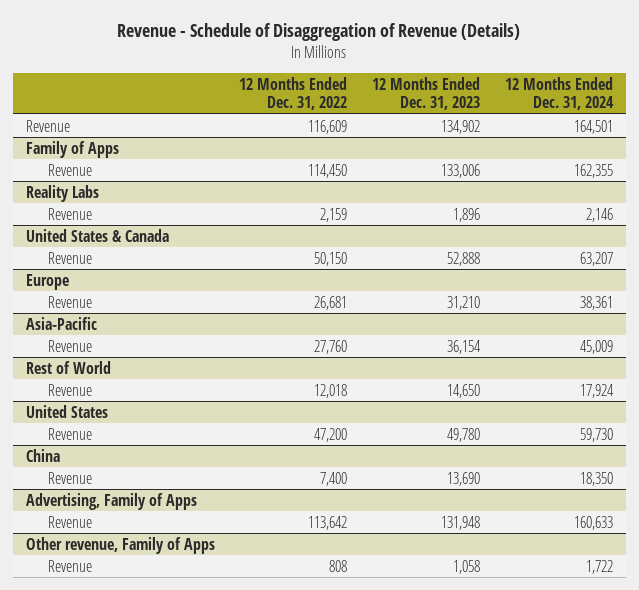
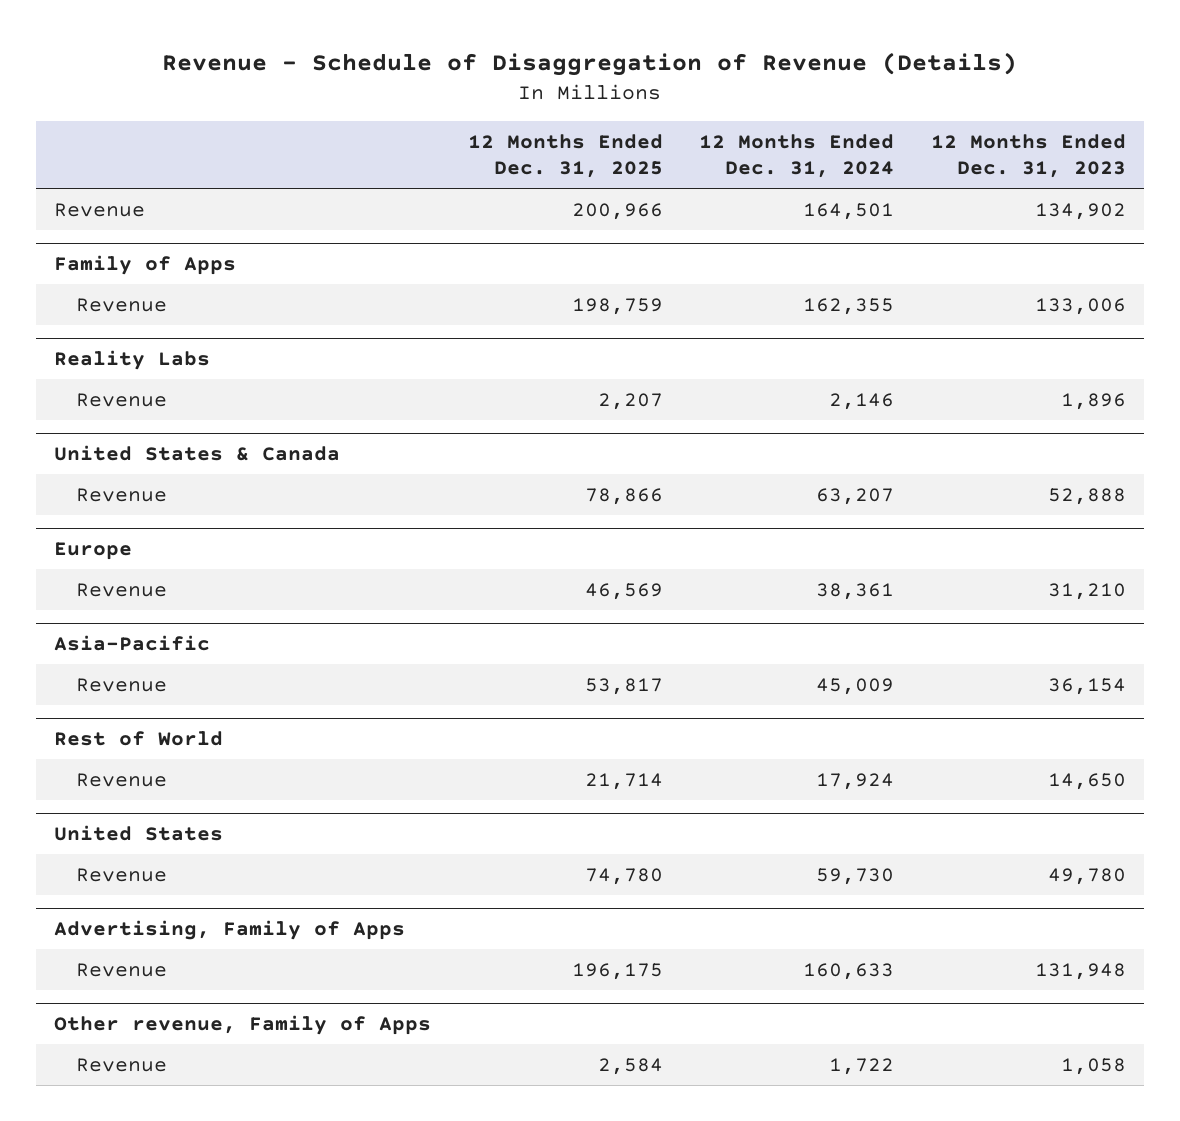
[239,76,348,111] 12 Months Ended Dec. 31, 2022 -> none
none -> [467,133,663,179] 12 Months Ended Dec. 31, 2025
[25,448,60,462] China -> none
[48,471,93,484] Revenue -> none

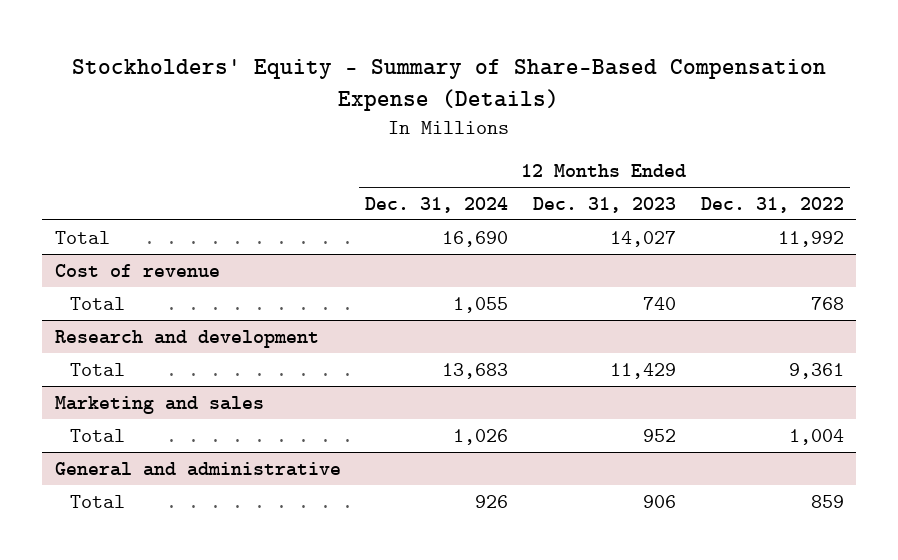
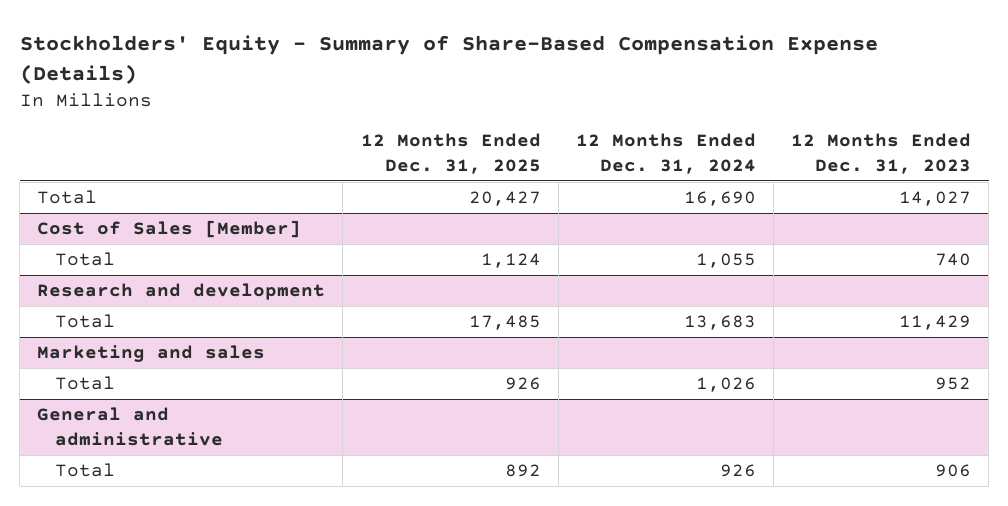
[700,196,844,213] Dec. 31, 2022 -> none
none -> [360,133,541,174] 12 Months Ended Dec. 31, 2025
[54,263,220,277] Cost of revenue -> [37,220,302,239] Cost of Sales [Member]

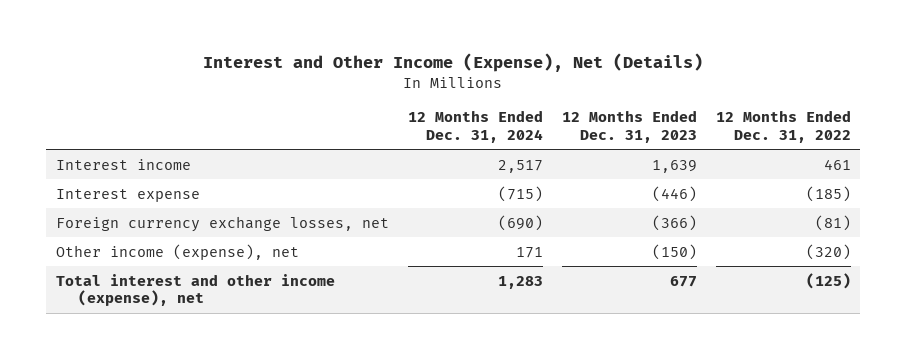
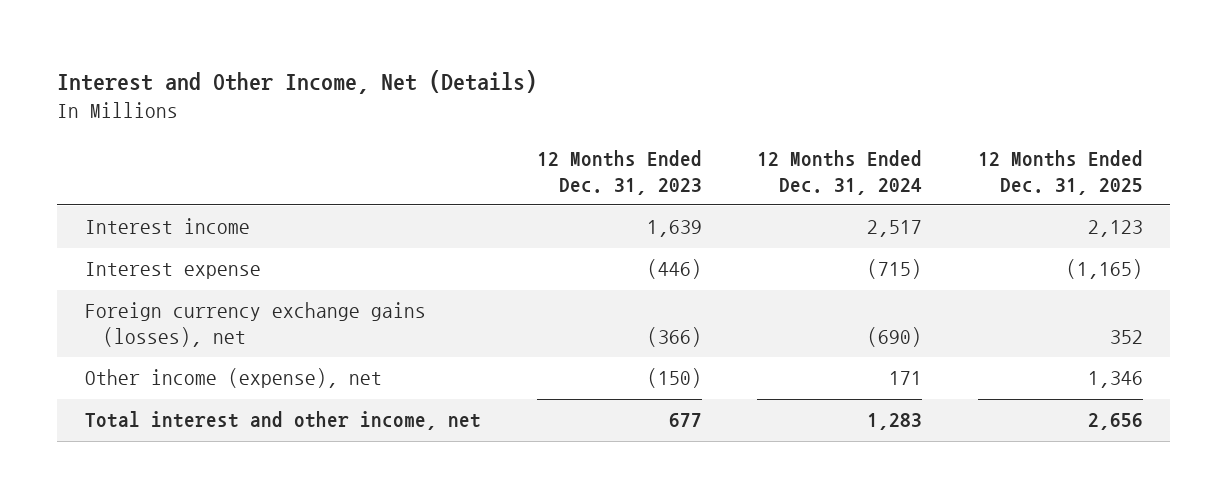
[203,53,704,73] Interest and Other Income (Expense), Net (Details) -> [57,70,538,95] Interest and Other Income, Net (Details)
[715,109,851,143] 12 Months Ended Dec. 31, 2022 -> none
none -> [977,150,1143,195] 12 Months Ended Dec. 31, 2025
[55,215,389,232] Foreign currency exchange losses, net -> [85,302,427,347] Foreign currency exchange gains (losses), net
[55,273,335,307] Total interest and other income (expense), net -> [85,411,482,431] Total interest and other income, net

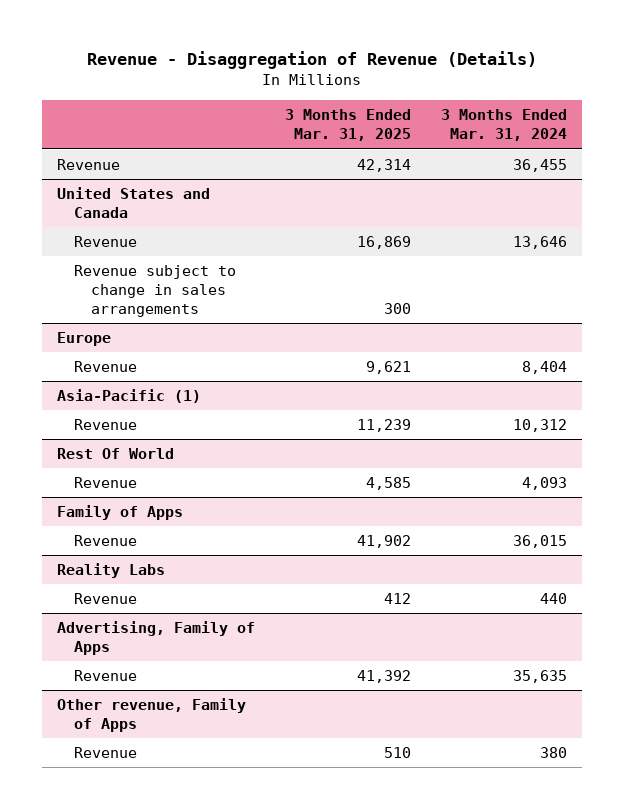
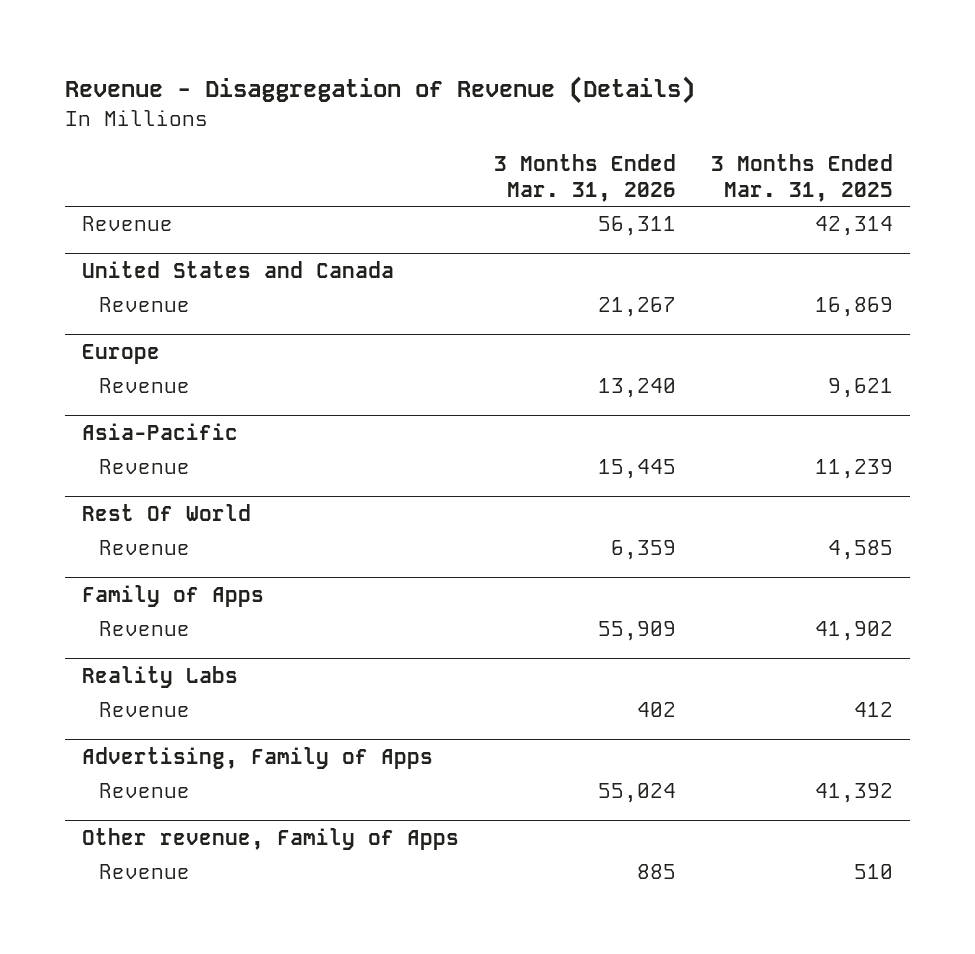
[441,109,568,142] 3 Months Ended Mar. 31, 2024 -> none
none -> [494,153,677,202] 3 Months Ended Mar. 31, 2026
[74,265,237,318] Revenue subject to change in sales arrangements -> none
[56,389,201,404] Asia-Pacific (1) -> [82,423,239,441] Asia-Pacific

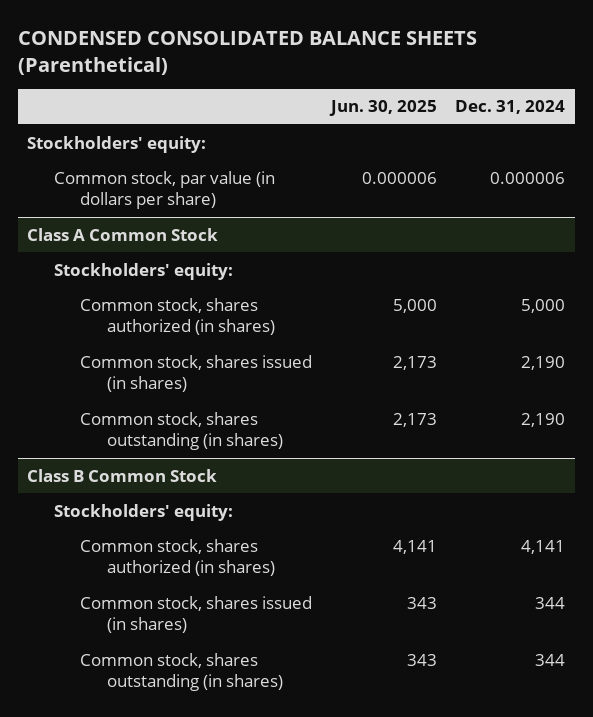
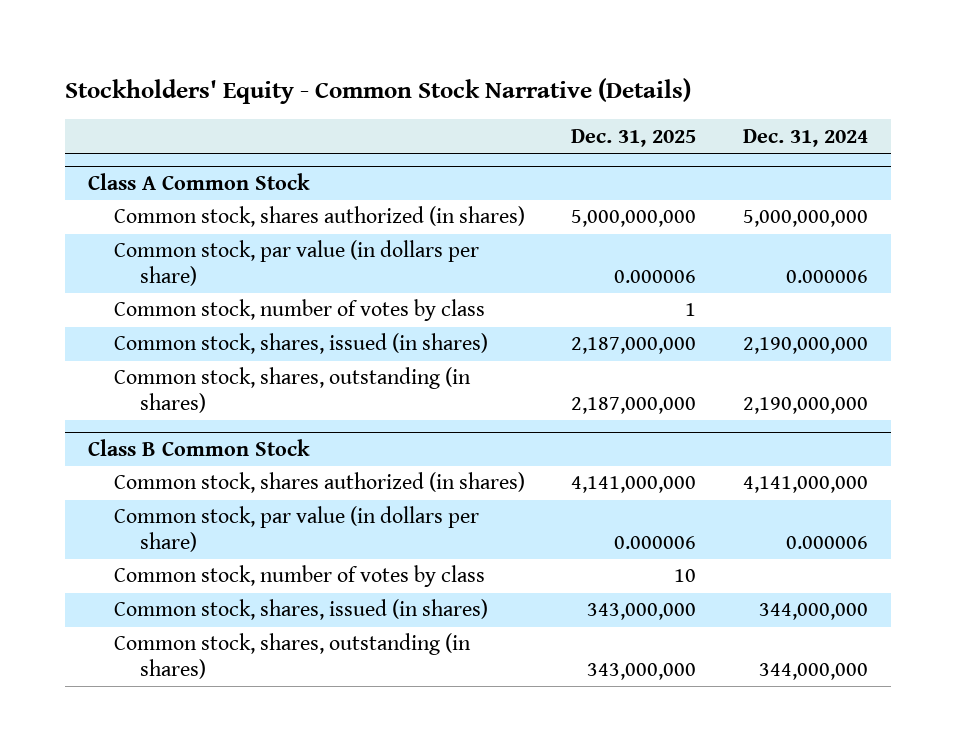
[18,30,478,75] CONDENSED CONSOLIDATED BALANCE SHEETS (Parenthetical) -> [64,78,691,105] Stockholders' Equity - Common Stock Narrative (Details)
[328,100,437,117] Jun. 30, 2025 -> none
none -> [571,128,697,147] Dec. 31, 2025
[27,135,207,153] Stockholders' equity: -> none
[53,170,275,210] Common stock, par value (in dollars per share) -> none
[53,262,233,280] Stockholders' equity: -> none
[521,298,566,313] 5,000 -> [742,210,868,228] 5,000,000,000
none -> [113,240,479,286] Common stock, par value (in dollars per share)
none -> [113,299,485,322] Common stock, number of votes by class
[80,354,313,393] Common stock, shares issued (in shares) -> [113,333,488,355] Common stock, shares, issued (in shares)
[521,355,566,370] 2,190 -> [742,337,868,355] 2,190,000,000
[80,411,284,451] Common stock, shares outstanding (in shares) -> [113,367,471,413] Common stock, shares, outstanding (in shares)
[521,412,566,427] 2,190 -> [742,396,868,414] 2,190,000,000
[53,503,233,521] Stockholders' equity: -> none
[521,539,566,554] 4,141 -> [742,476,868,494] 4,141,000,000
none -> [113,506,479,552] Common stock, par value (in dollars per share)
none -> [113,565,485,588] Common stock, number of votes by class
[80,595,313,634] Common stock, shares issued (in shares) -> [113,599,488,621] Common stock, shares, issued (in shares)
[535,596,566,609] 344 -> [758,603,868,621] 344,000,000
[80,652,284,692] Common stock, shares outstanding (in shares) -> [113,633,471,679] Common stock, shares, outstanding (in shares)
[535,653,566,666] 344 -> [758,662,868,680] 344,000,000

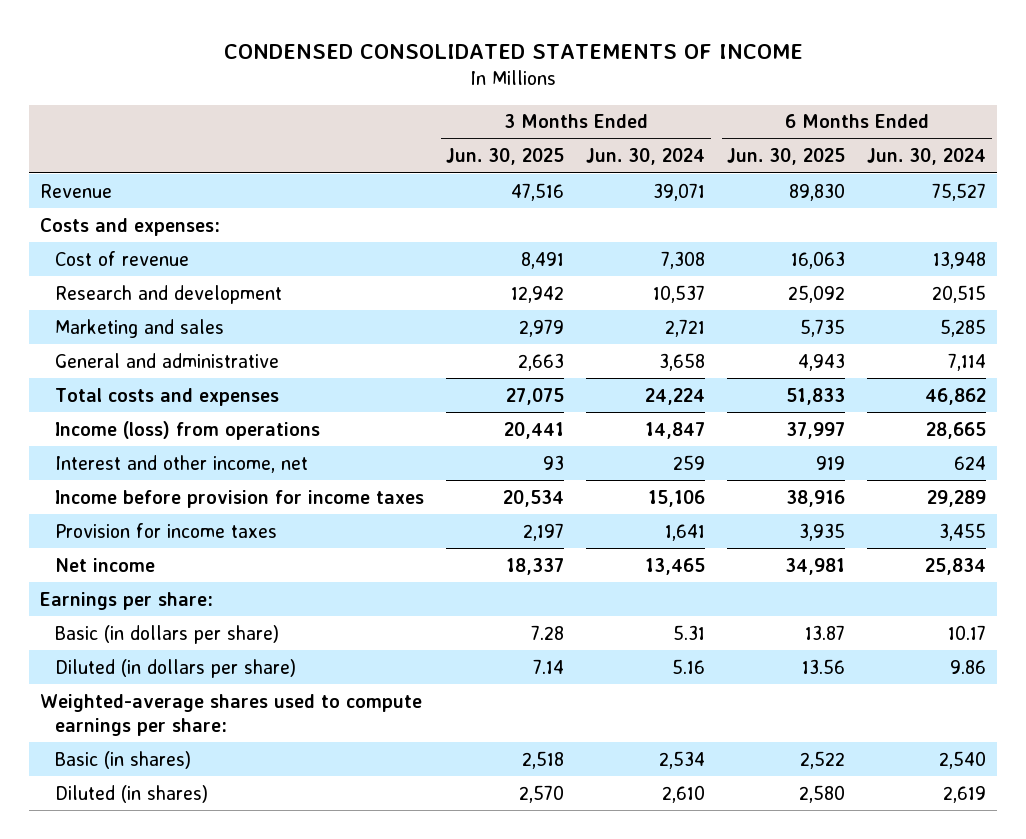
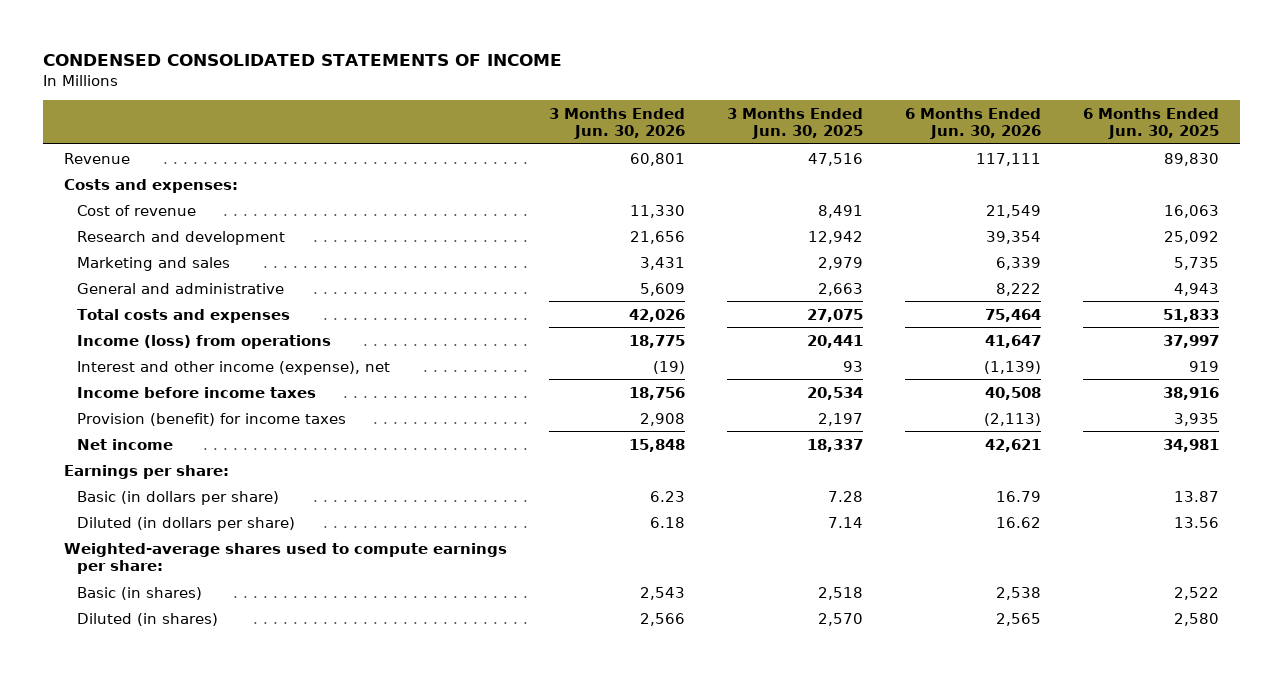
[586,148,706,166] Jun. 30, 2024 -> none
[867,148,987,166] Jun. 30, 2024 -> none
none -> [548,107,685,140] 3 Months Ended Jun. 30, 2026
none -> [904,107,1041,140] 6 Months Ended Jun. 30, 2026
[55,454,309,473] Interest and other income, net -> [77,360,391,375] Interest and other income (expense), net
[55,489,425,508] Income before provision for income taxes -> [77,386,317,398] Income before income taxes
[55,522,278,538] Provision for income taxes -> [77,412,347,426] Provision (benefit) for income taxes

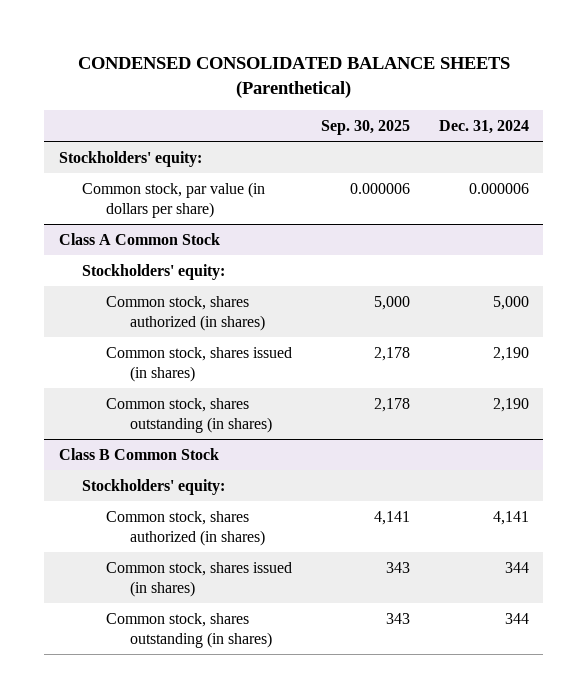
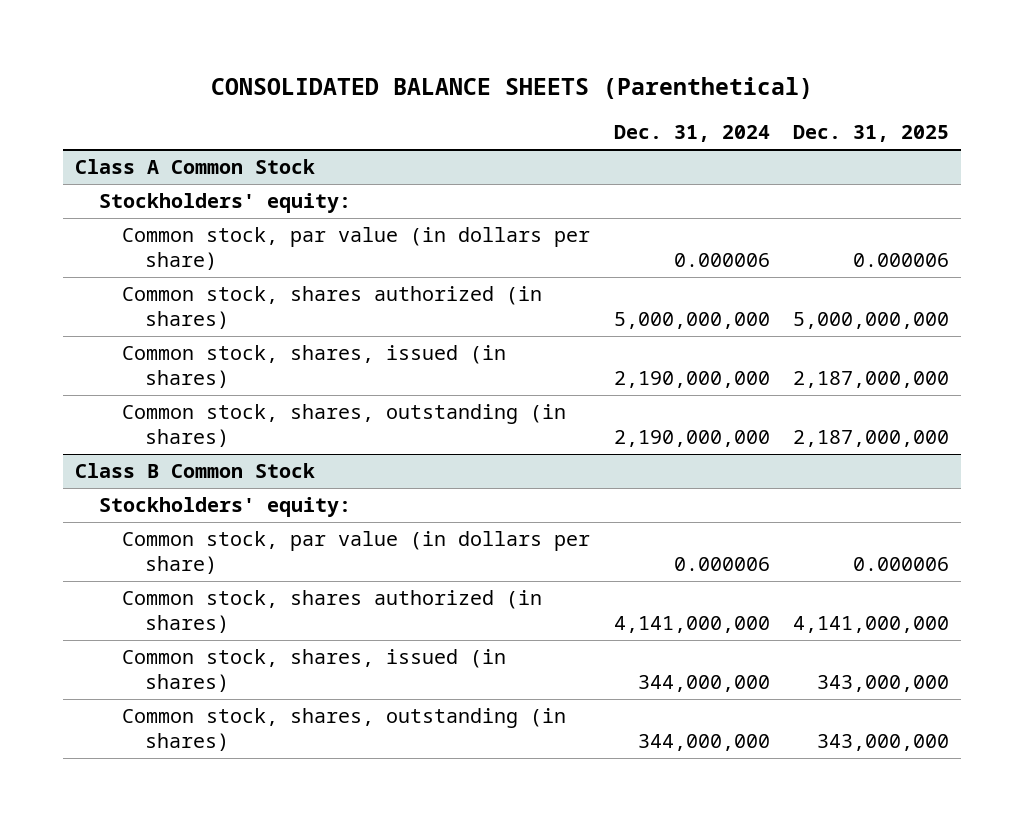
[77,56,510,98] CONDENSED CONSOLIDATED BALANCE SHEETS (Parenthetical) -> [211,76,814,99] CONSOLIDATED BALANCE SHEETS (Parenthetical)
[321,119,411,135] Sep. 30, 2025 -> none
none -> [793,125,950,143] Dec. 31, 2025
[58,150,202,167] Stockholders' equity: -> none
[82,181,266,218] Common stock, par value (in dollars per share) -> none
none -> [122,227,591,271] Common stock, par value (in dollars per share)
[492,295,529,310] 5,000 -> [613,312,770,330] 5,000,000,000
[106,346,293,382] Common stock, shares issued (in shares) -> [122,345,507,389] Common stock, shares, issued (in shares)
[492,346,529,361] 2,190 -> [613,371,770,389] 2,190,000,000
[106,397,273,433] Common stock, shares outstanding (in shares) -> [122,404,567,448] Common stock, shares, outstanding (in shares)
[492,397,529,412] 2,190 -> [613,430,770,448] 2,190,000,000
none -> [122,531,591,575] Common stock, par value (in dollars per share)
[492,510,529,525] 4,141 -> [613,616,770,634] 4,141,000,000
[106,561,293,597] Common stock, shares issued (in shares) -> [122,649,507,693] Common stock, shares, issued (in shares)
[504,561,529,573] 344 -> [637,675,770,693] 344,000,000
[106,612,273,648] Common stock, shares outstanding (in shares) -> [122,708,567,752] Common stock, shares, outstanding (in shares)
[504,612,529,624] 344 -> [637,734,770,752] 344,000,000

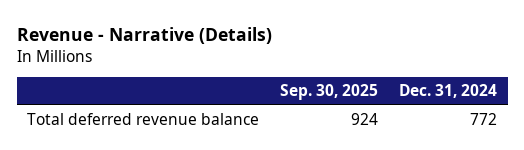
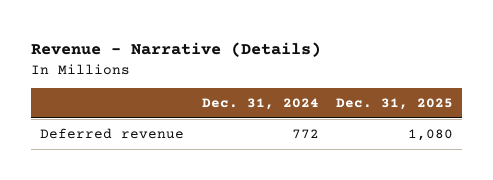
[280,84,379,101] Sep. 30, 2025 -> none
none -> [336,98,454,111] Dec. 31, 2025
[27,113,260,126] Total deferred revenue balance -> [39,128,184,140] Deferred revenue

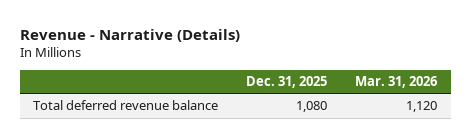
[201,98,319,111] Dec. 31, 2024 -> none
none -> [355,76,438,89] Mar. 31, 2026
[39,128,184,140] Deferred revenue -> [33,100,219,111] Total deferred revenue balance

